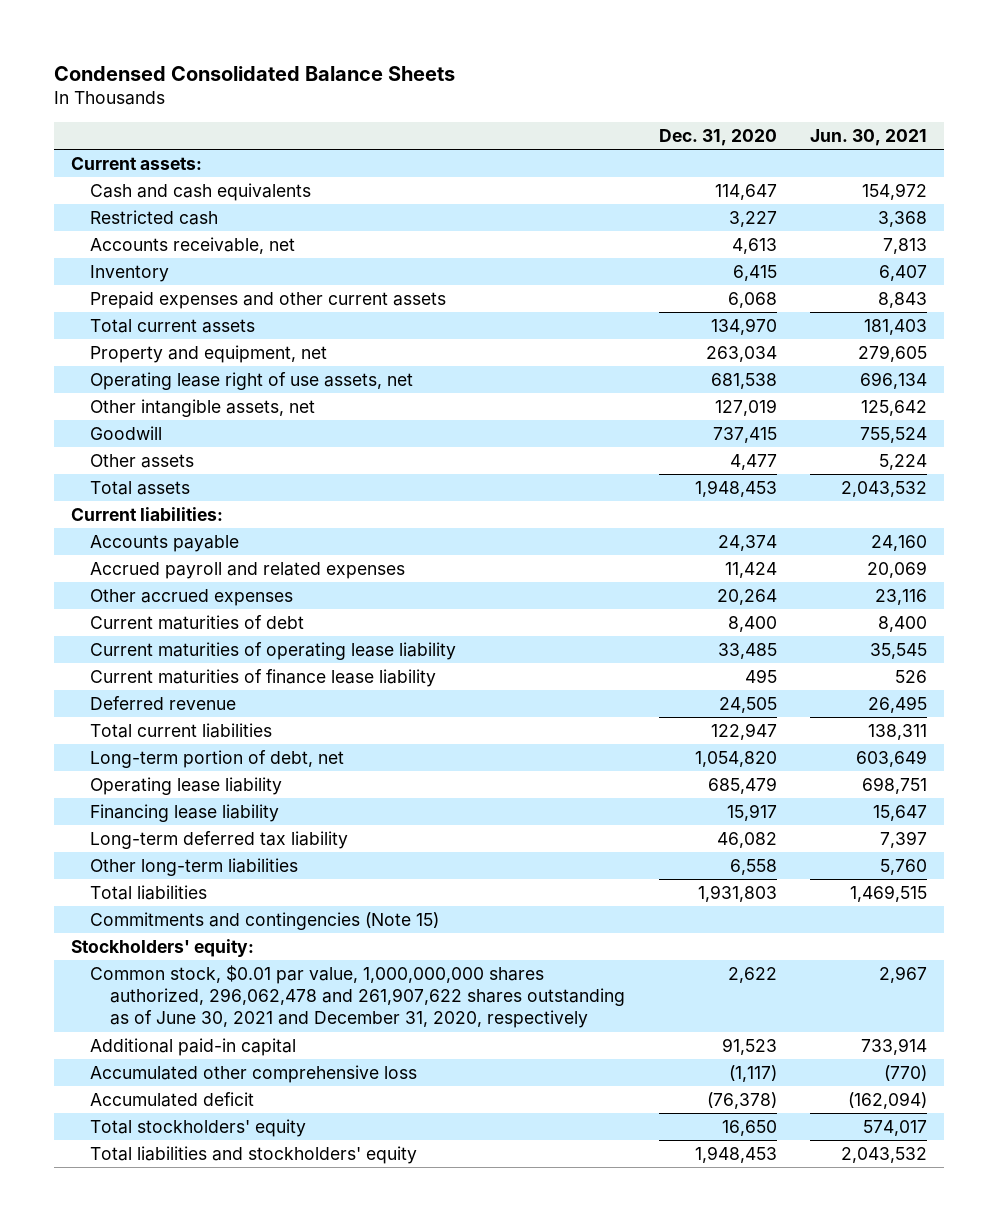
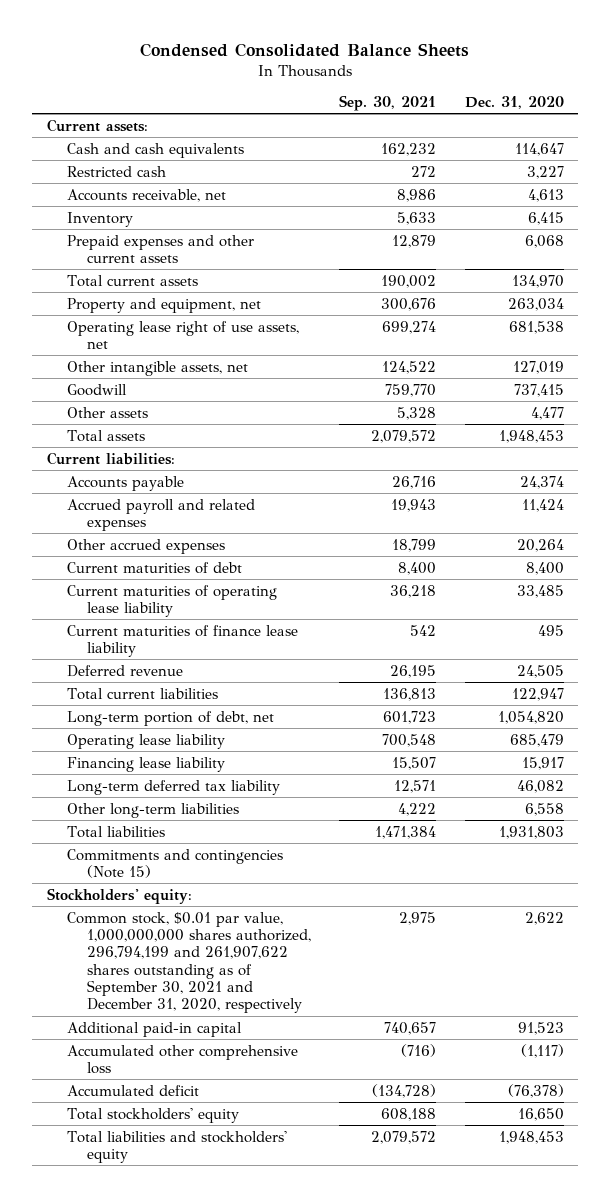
[810,128,928,146] Jun. 30, 2021 -> none
none -> [339,95,437,112] Sep. 30, 2021
[90,965,625,1029] Common stock, $0.01 par value, 1,000,000,000 shares authorized, 296,062,478 and 261,907,622 shares outstanding as of June 30, 2021 and December 31, 2020, respectively -> [66,911,311,1014] Common stock, $0.01 par value, 1,000,000,000 shares authorized, 296,794,199 and 261,907,622 shares outstanding as of September 30, 2021 and December 31, 2020, respectively

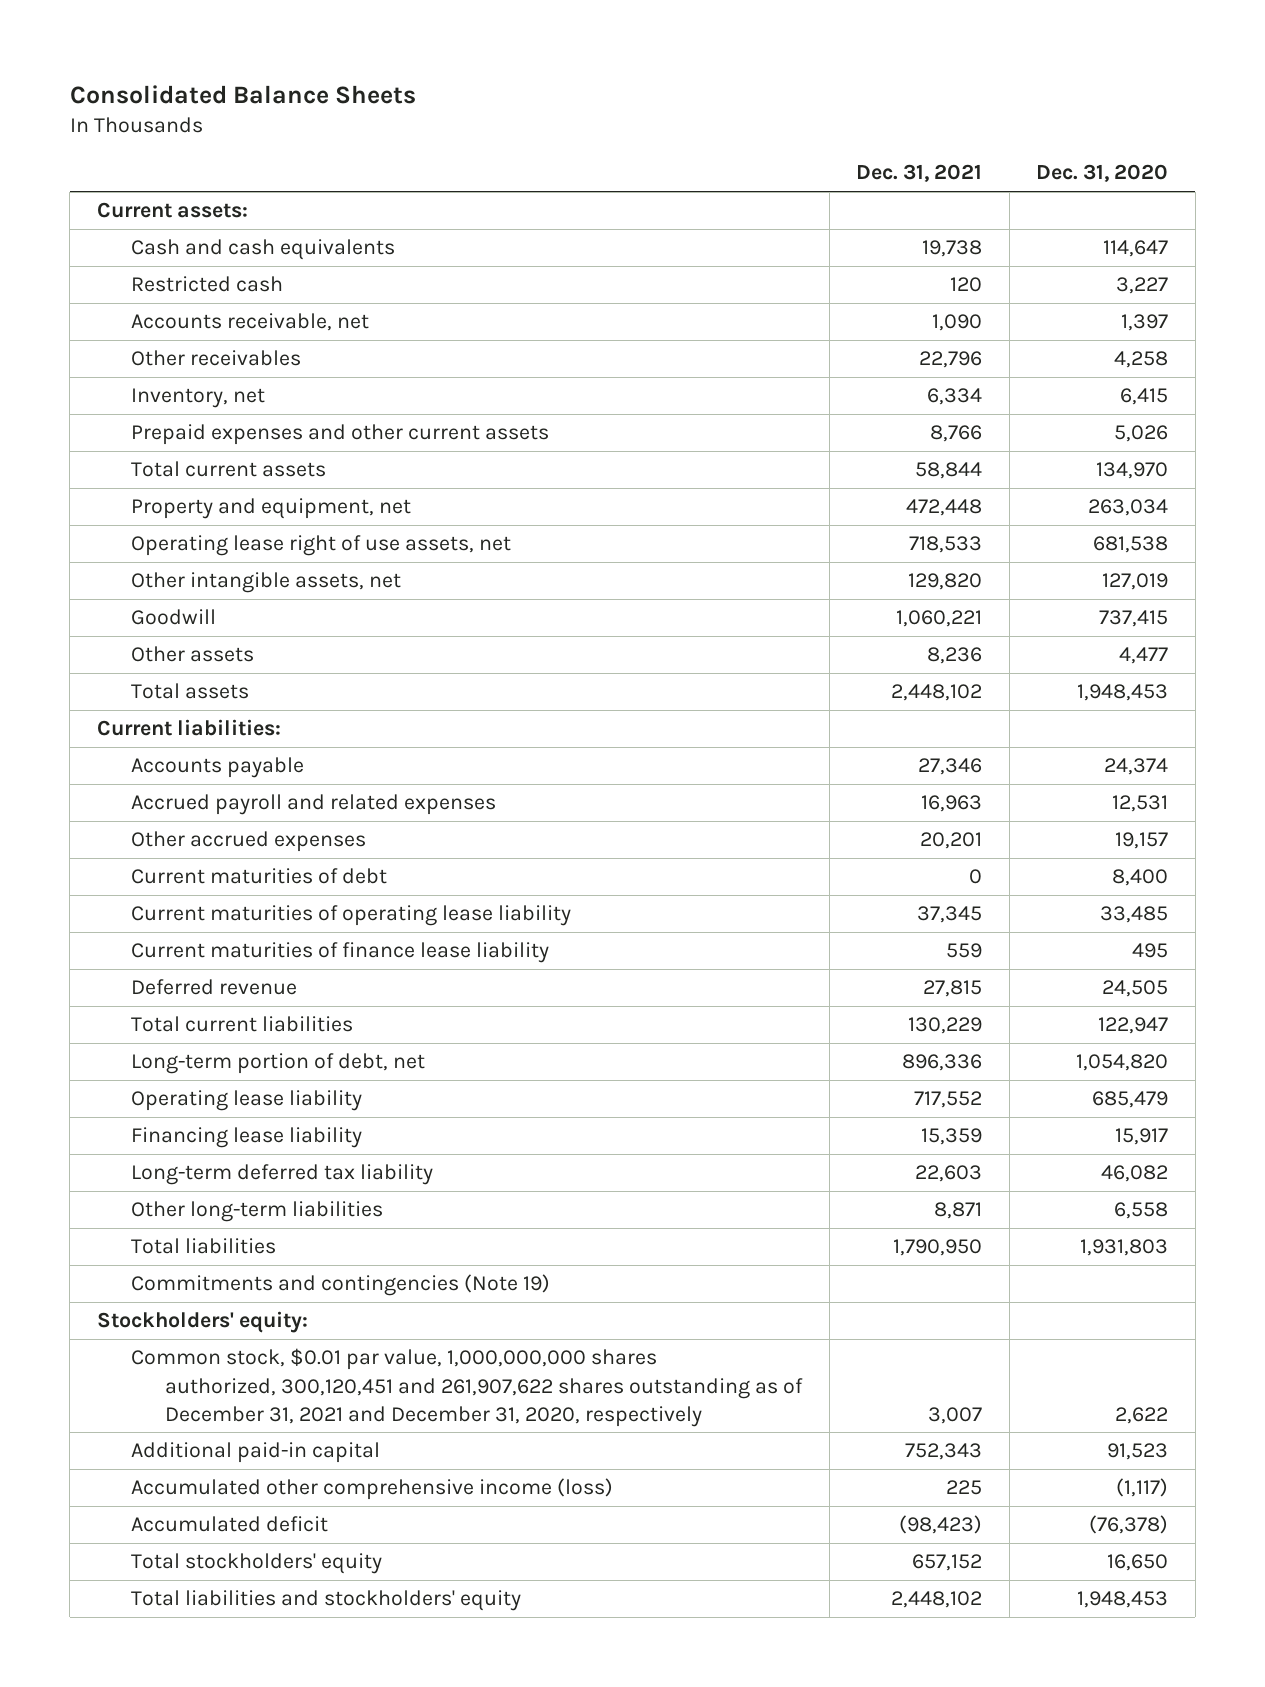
[140,42,470,57] Condensed Consolidated Balance Sheets -> [69,85,416,105] Consolidated Balance Sheets
[339,95,437,112] Sep. 30, 2021 -> none
none -> [856,164,983,183] Dec. 31, 2021
[528,188,565,202] 4,613 -> [1121,314,1169,332] 1,397
none -> [130,350,301,367] Other receivables
[66,211,133,227] Inventory -> [130,388,265,409] Inventory, net
[525,234,565,248] 6,068 -> [1114,425,1169,443] 5,026
[522,498,565,512] 11,424 -> [1112,795,1169,813] 12,531
[517,538,565,552] 20,264 -> [1115,832,1169,850] 19,157
[66,848,283,878] Commitments and contingencies (Note 15) -> [130,1274,550,1297] Commitments and contingencies (Note 19)
[66,911,311,1014] Common stock, $0.01 par value, 1,000,000,000 shares authorized, 296,794,199 and 261,907,622 shares outstanding as of September 30, 2021 and December 31, 2020, respectively -> [130,1348,804,1427] Common stock, $0.01 par value, 1,000,000,000 shares authorized, 300,120,451 and 261,907,622 shares outstanding as of December 31, 2021 and December 31, 2020, respectively
[66,1044,298,1074] Accumulated other comprehensive loss -> [130,1478,613,1501] Accumulated other comprehensive income (loss)

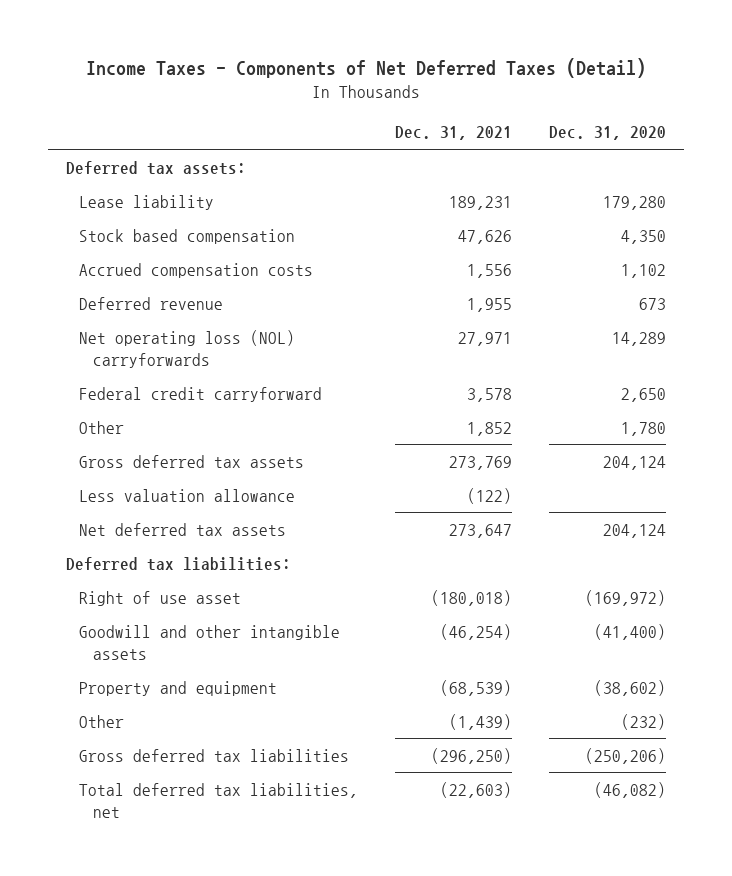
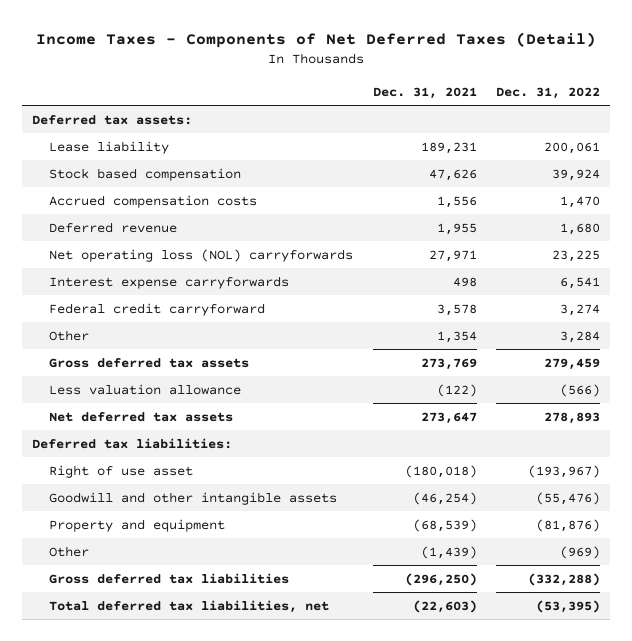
[549,126,667,141] Dec. 31, 2020 -> none
none -> [496,86,601,99] Dec. 31, 2022
none -> [49,275,290,289] Interest expense carryforwards
[467,421,513,436] 1,852 -> [436,330,477,343] 1,354

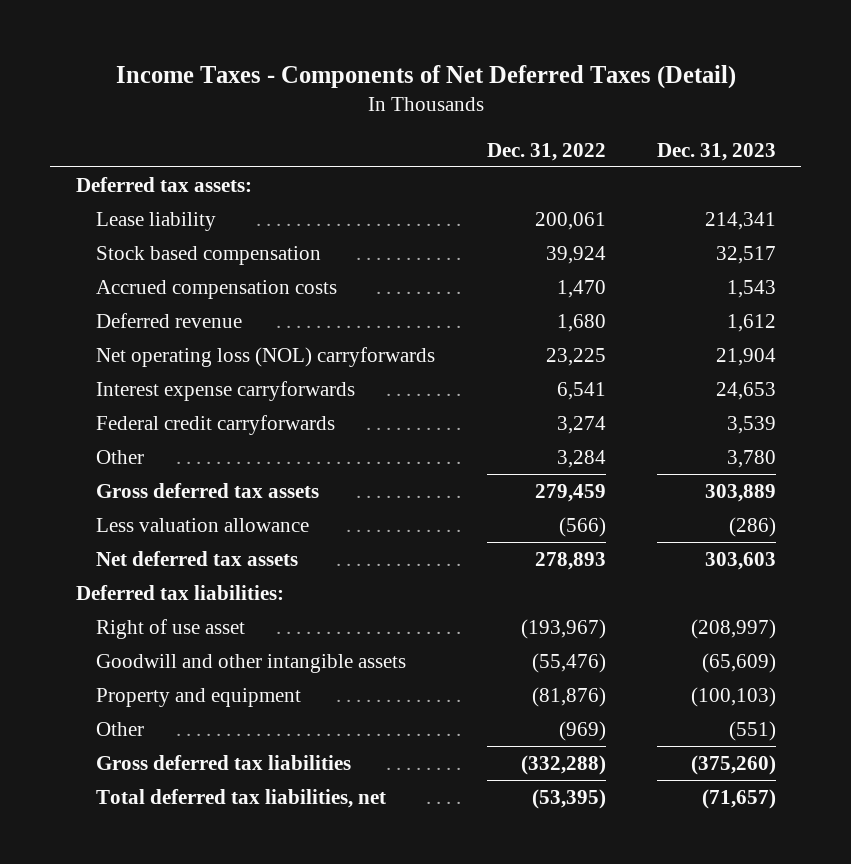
[372,86,477,99] Dec. 31, 2021 -> none
none -> [656,142,776,161] Dec. 31, 2023
[49,302,266,316] Federal credit carryforward -> [96,414,336,435] Federal credit carryforwards

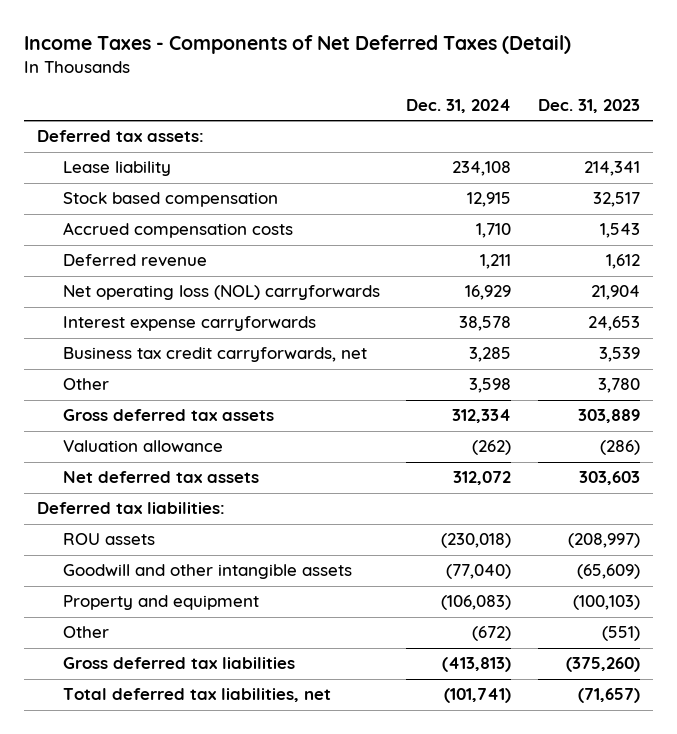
[486,142,606,161] Dec. 31, 2022 -> none
none -> [406,98,512,113] Dec. 31, 2024
[96,414,336,435] Federal credit carryforwards -> [62,347,367,363] Business tax credit carryforwards, net
[96,517,310,532] Less valuation allowance -> [62,440,223,453] Valuation allowance
[96,618,246,639] Right of use asset -> [62,533,155,546] ROU assets

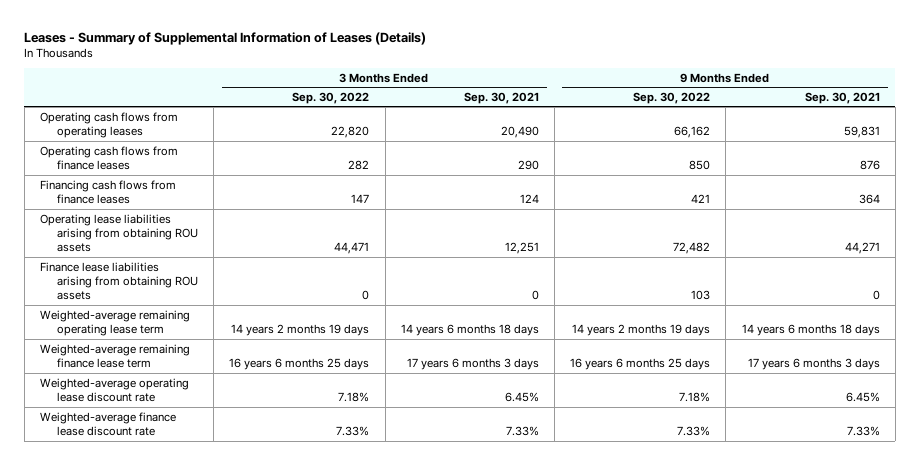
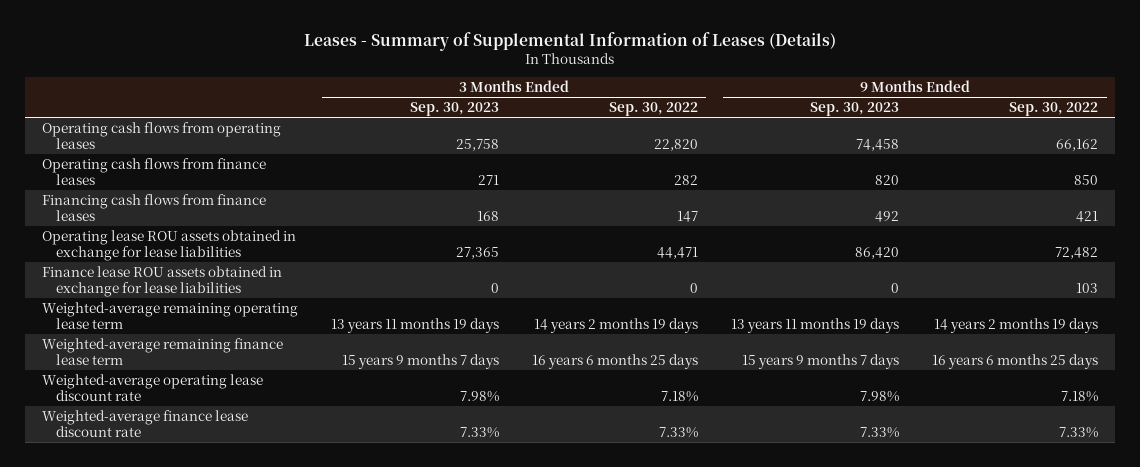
[463,91,539,104] Sep. 30, 2021 -> none
[804,91,880,104] Sep. 30, 2021 -> none
none -> [409,102,499,117] Sep. 30, 2023
none -> [810,102,900,117] Sep. 30, 2023
[39,213,198,253] Operating lease liabilities arising from obtaining ROU assets -> [41,229,296,262] Operating lease ROU assets obtained in exchange for lease liabilities
[39,261,198,301] Finance lease liabilities arising from obtaining ROU assets -> [41,265,282,298] Finance lease ROU assets obtained in exchange for lease liabilities

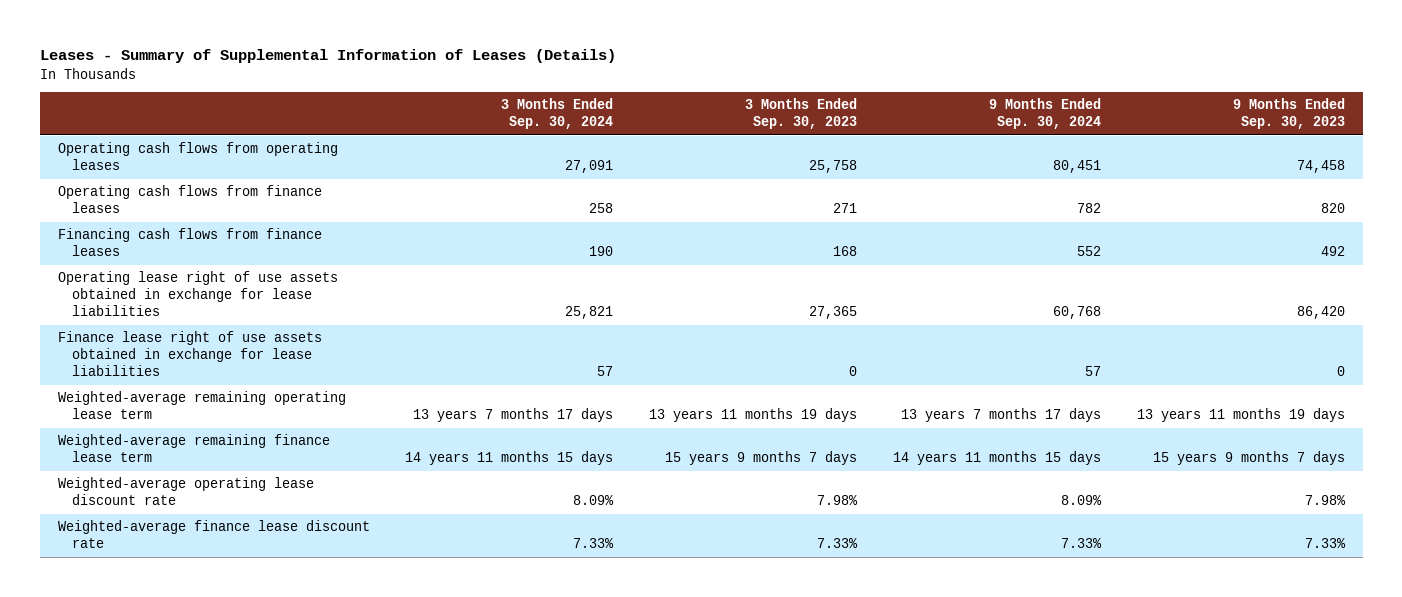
[608,102,698,117] Sep. 30, 2022 -> none
[1009,102,1099,117] Sep. 30, 2022 -> none
none -> [501,98,614,130] 3 Months Ended Sep. 30, 2024
none -> [989,98,1102,130] 9 Months Ended Sep. 30, 2024
[41,229,296,262] Operating lease ROU assets obtained in exchange for lease liabilities -> [57,271,338,317] Operating lease right of use assets obtained in exchange for lease liabilities
[41,265,282,298] Finance lease ROU assets obtained in exchange for lease liabilities -> [57,331,322,377] Finance lease right of use assets obtained in exchange for lease liabilities

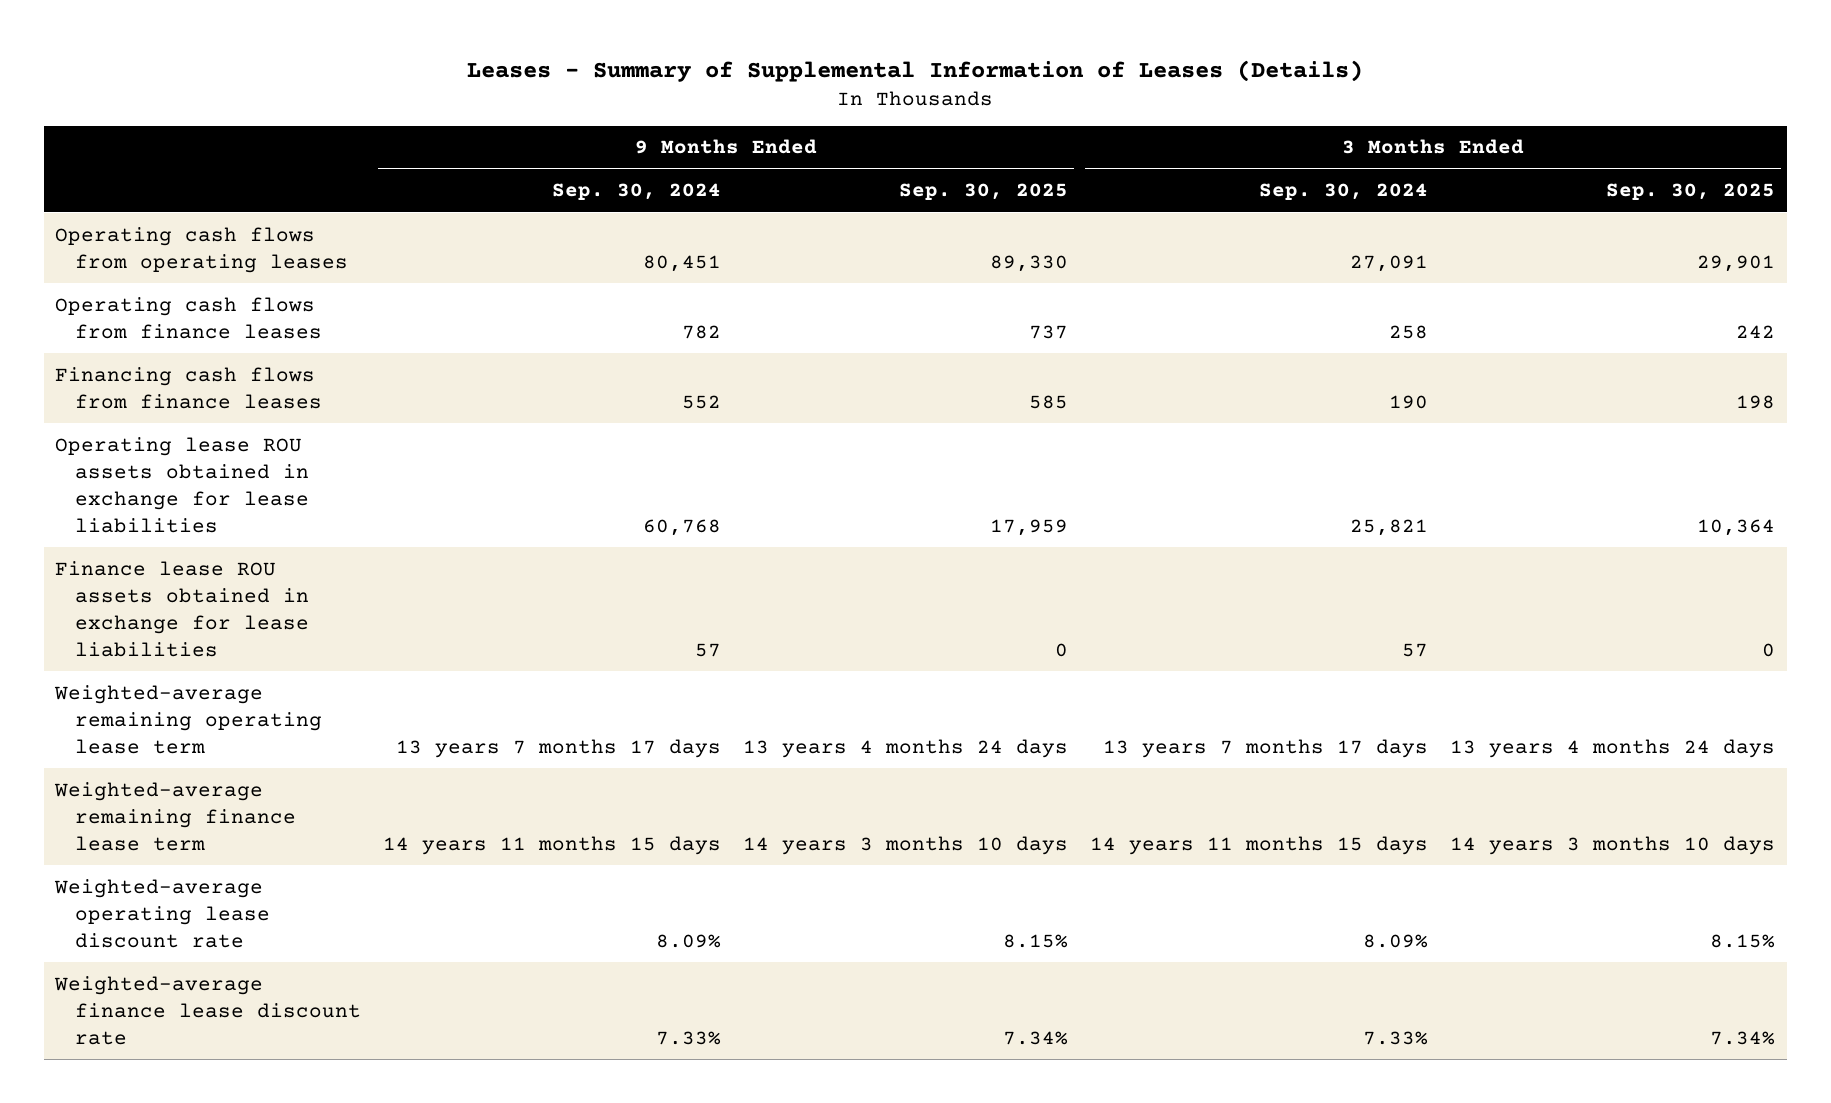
[745,98,858,130] 3 Months Ended Sep. 30, 2023 -> none
[1232,98,1345,130] 9 Months Ended Sep. 30, 2023 -> none
none -> [899,183,1069,201] Sep. 30, 2025
none -> [1606,183,1776,201] Sep. 30, 2025
[57,271,338,317] Operating lease right of use assets obtained in exchange for lease liabilities -> [55,436,310,533] Operating lease ROU assets obtained in exchange for lease liabilities
[57,331,322,377] Finance lease right of use assets obtained in exchange for lease liabilities -> [55,560,310,657] Finance lease ROU assets obtained in exchange for lease liabilities

